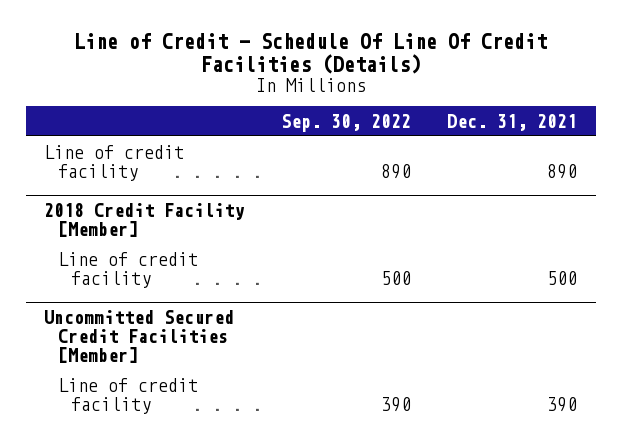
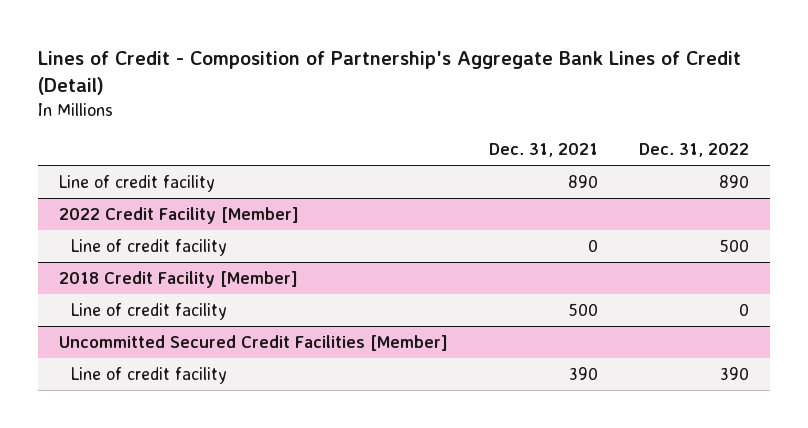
[73,32,547,74] Line of Credit - Schedule Of Line Of Credit Facilities (Details) -> [38,51,742,96] Lines of Credit - Composition of Partnership's Aggregate Bank Lines of Credit (Detail)
[280,113,411,132] Sep. 30, 2022 -> none
none -> [639,143,750,158] Dec. 31, 2022
none -> [58,206,299,224] 2022 Credit Facility [Member]
none -> [71,238,228,256] Line of credit facility

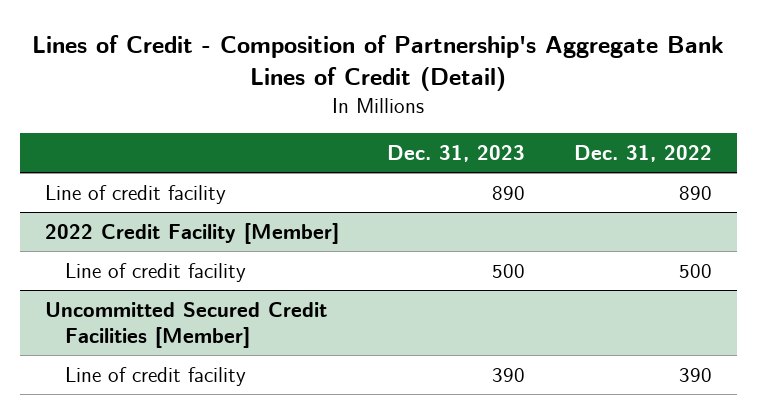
[488,143,598,158] Dec. 31, 2021 -> none
none -> [387,145,526,163] Dec. 31, 2023
[58,270,298,288] 2018 Credit Facility [Member] -> none
[71,302,228,320] Line of credit facility -> none

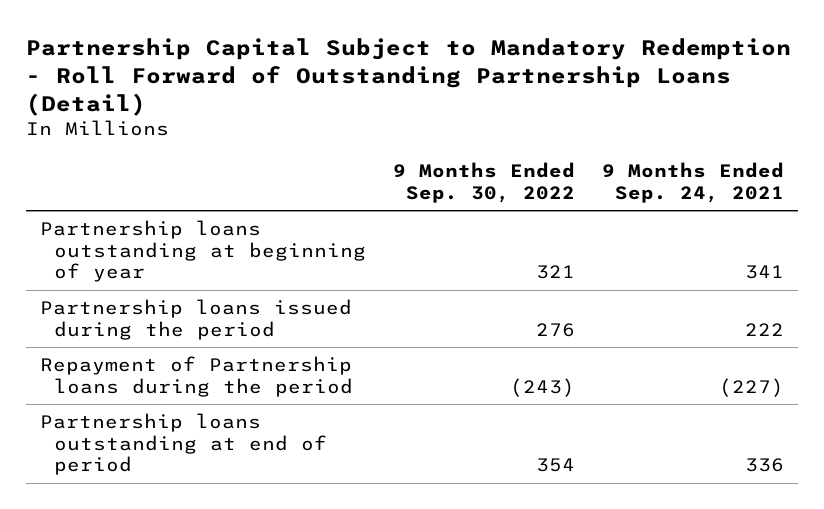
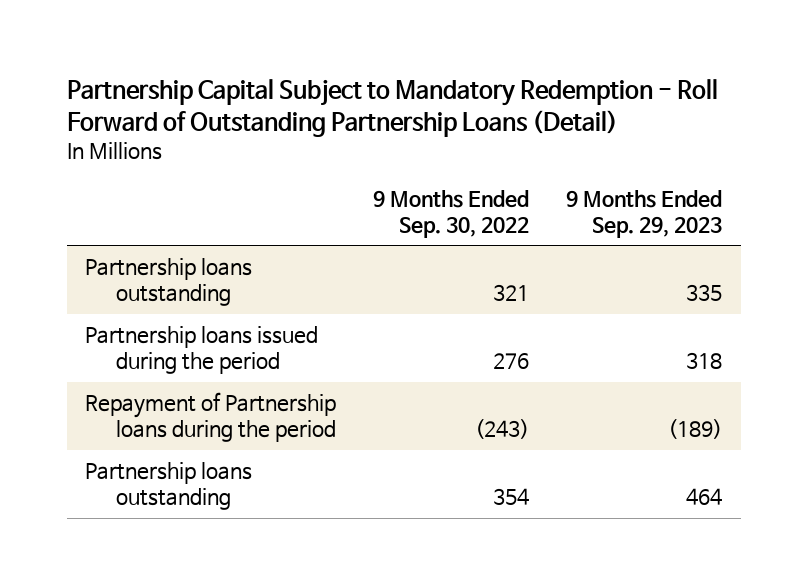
[602,162,785,204] 9 Months Ended Sep. 24, 2021 -> none
none -> [566,190,723,238] 9 Months Ended Sep. 29, 2023
[39,219,367,283] Partnership loans outstanding at beginning of year -> [85,258,253,306] Partnership loans outstanding
[39,412,328,476] Partnership loans outstanding at end of period -> [85,462,253,510] Partnership loans outstanding

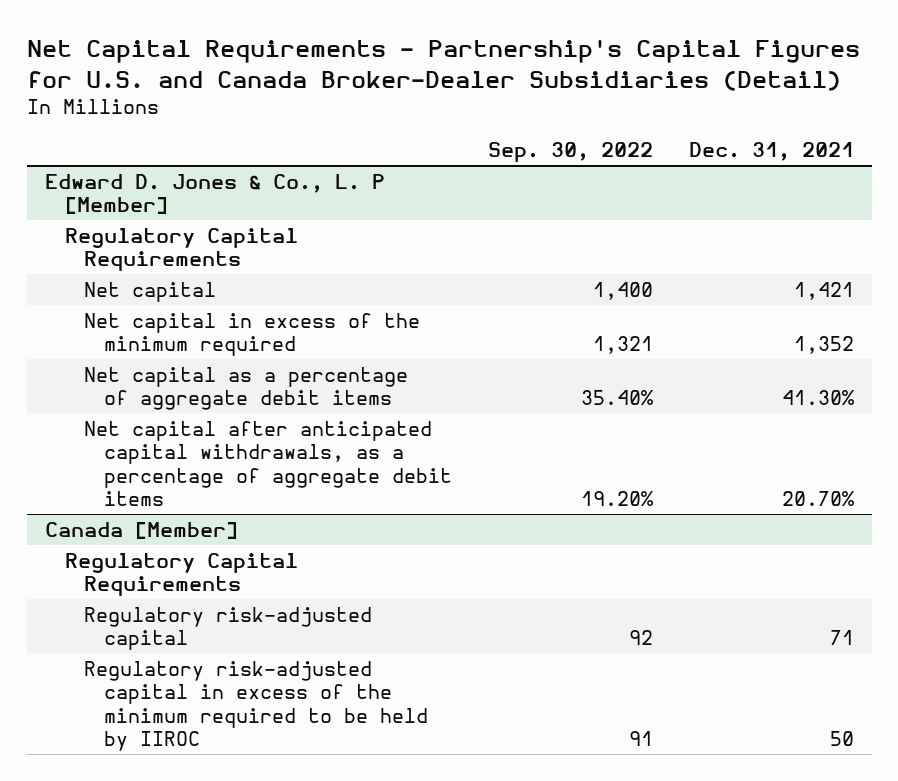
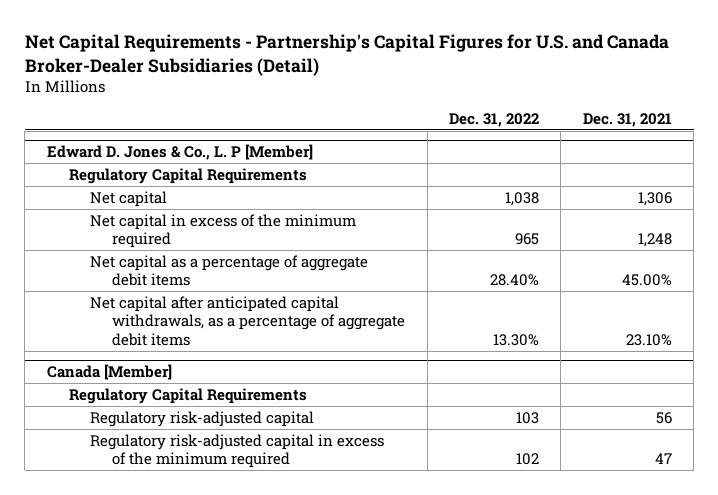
[487,142,653,163] Sep. 30, 2022 -> none
none -> [449,113,540,128] Dec. 31, 2022
[793,281,854,300] 1,421 -> [637,191,672,206] 1,306
[793,336,854,355] 1,352 -> [637,233,672,248] 1,248
[781,390,855,406] 41.30% -> [621,274,672,287] 45.00%
[781,490,855,506] 20.70% -> [625,334,672,347] 23.10%
[829,630,854,646] 71 -> [655,411,672,424] 56
[84,660,429,751] Regulatory risk-adjusted capital in excess of the minimum required to be held by IIROC -> [90,433,385,469] Regulatory risk-adjusted capital in excess of the minimum required
[829,730,854,746] 50 -> [654,453,672,465] 47

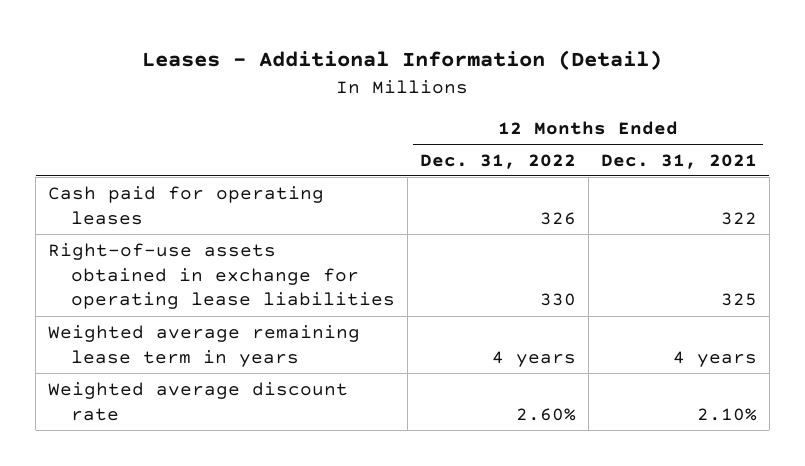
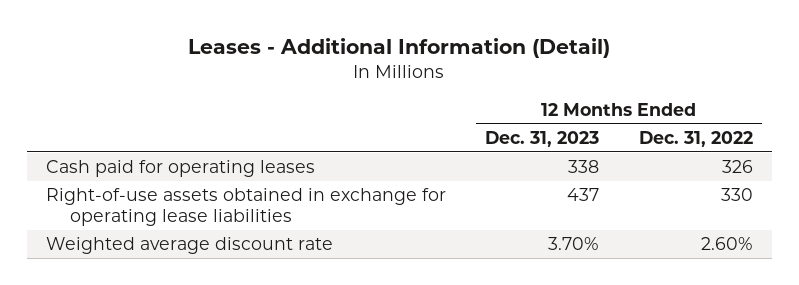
[600,153,757,169] Dec. 31, 2021 -> none
none -> [485,130,600,147] Dec. 31, 2023
[48,324,361,367] Weighted average remaining lease term in years -> none

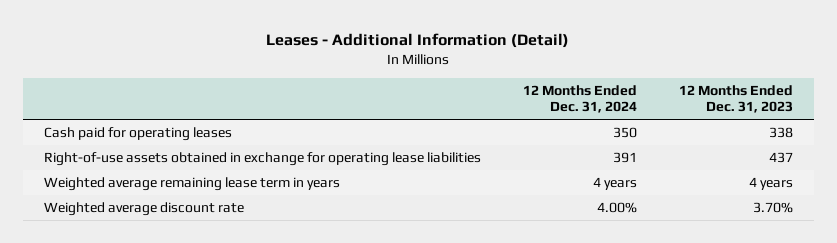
[638,130,753,147] Dec. 31, 2022 -> none
none -> [522,84,637,114] 12 Months Ended Dec. 31, 2024
none -> [43,177,340,192] Weighted average remaining lease term in years

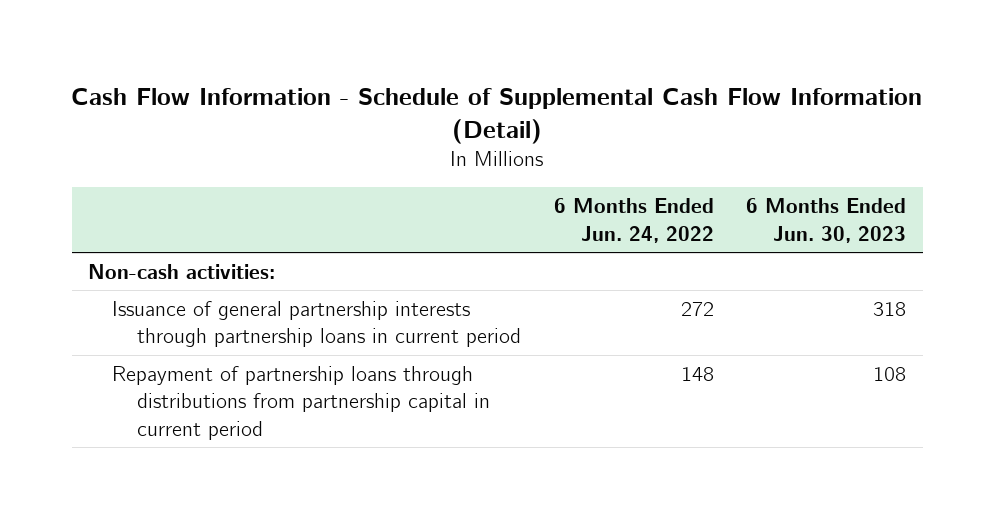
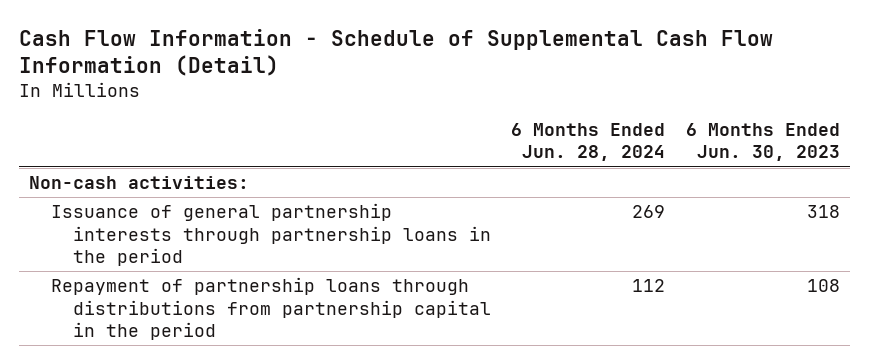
[553,198,714,243] 6 Months Ended Jun. 24, 2022 -> none
none -> [511,122,666,162] 6 Months Ended Jun. 28, 2024
[112,301,521,348] Issuance of general partnership interests through partnership loans in current period -> [50,203,491,267] Issuance of general partnership interests through partnership loans in the period
[112,366,490,440] Repayment of partnership loans through distributions from partnership capital in current period -> [50,277,491,341] Repayment of partnership loans through distributions from partnership capital in the period

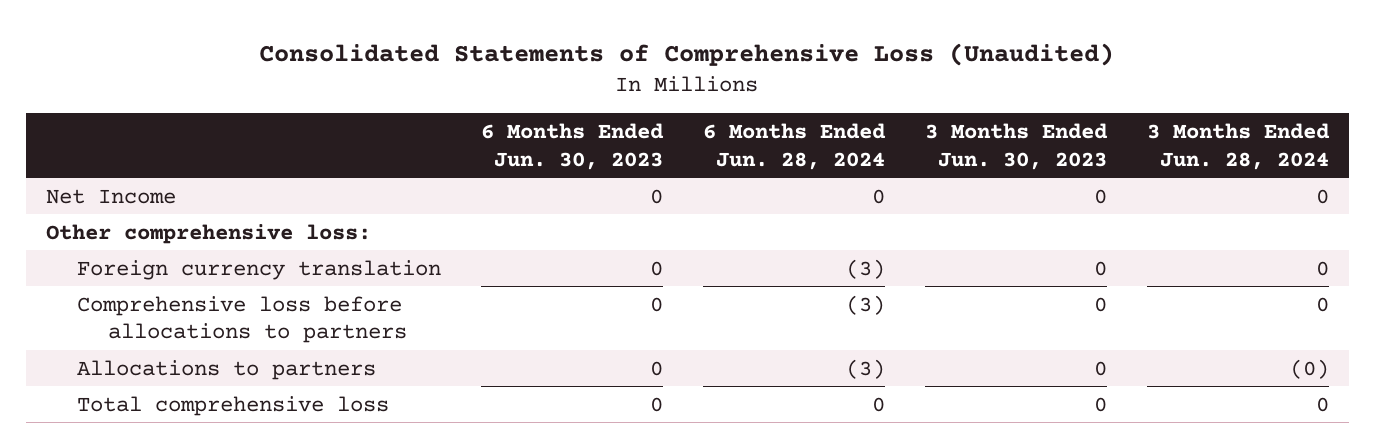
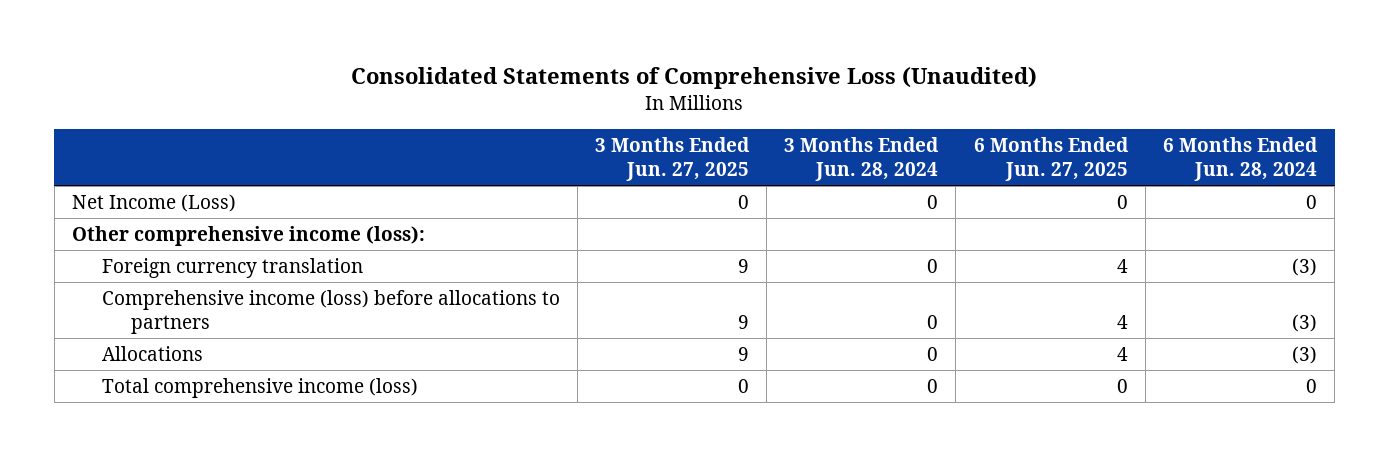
[481,122,665,170] 6 Months Ended Jun. 30, 2023 -> none
[924,122,1108,170] 3 Months Ended Jun. 30, 2023 -> none
none -> [594,136,750,181] 3 Months Ended Jun. 27, 2025
none -> [973,136,1129,181] 6 Months Ended Jun. 27, 2025
[45,188,176,204] Net Income -> [71,194,236,213] Net Income (Loss)
[45,223,371,244] Other comprehensive loss: -> [71,226,425,247] Other comprehensive income (loss):
[77,359,377,380] Allocations to partners -> none
[77,295,408,344] Comprehensive loss before allocations to partners -> [101,290,560,334] Comprehensive income (loss) before allocations to partners
none -> [101,346,203,362] Allocations
[77,395,390,416] Total comprehensive loss -> [101,378,418,399] Total comprehensive income (loss)

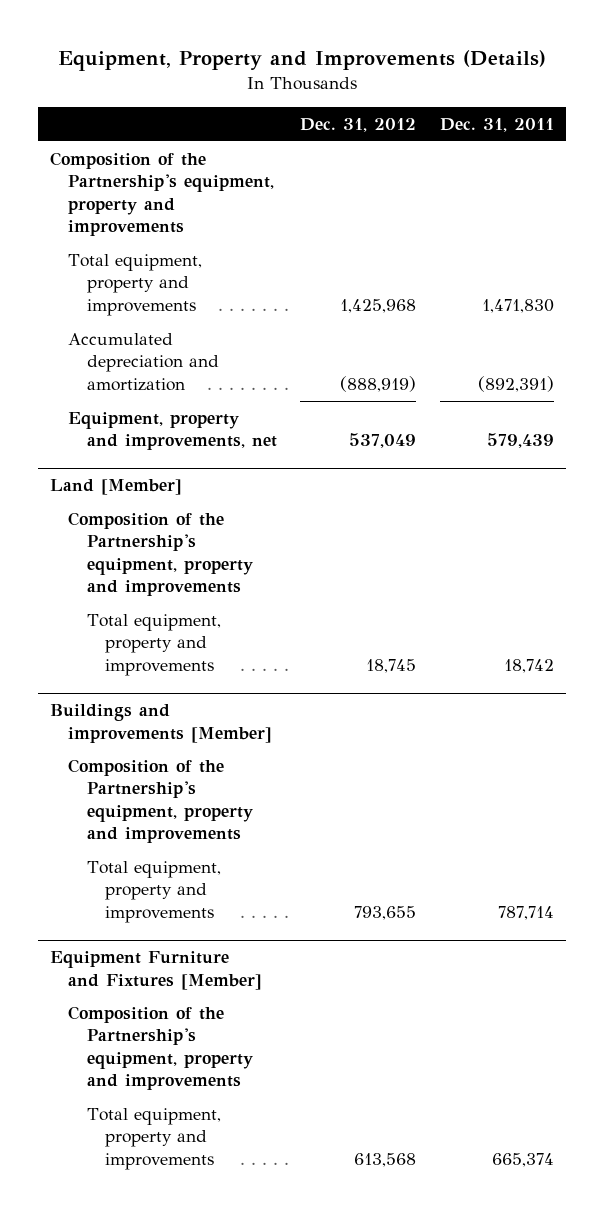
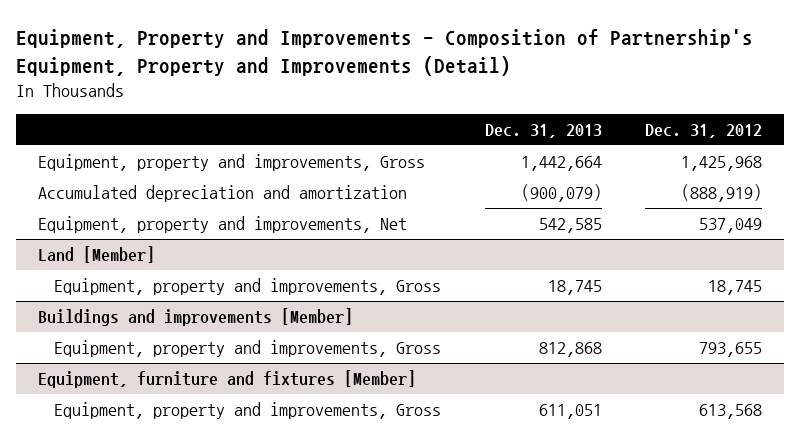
[57,50,546,72] Equipment, Property and Improvements (Details) -> [16,29,754,76] Equipment, Property and Improvements - Composition of Partnership's Equipment, Property and Improvements (Detail)
[439,117,554,132] Dec. 31, 2011 -> none
none -> [484,124,602,139] Dec. 31, 2013
[49,151,275,237] Composition of the Partnership's equipment, property and improvements -> none
[68,253,203,316] Total equipment, property and improvements -> [38,154,426,172] Equipment, property and improvements, Gross
[68,411,277,451] Equipment, property and improvements, net -> [38,216,408,234] Equipment, property and improvements, Net
[68,511,253,597] Composition of the Partnership's equipment, property and improvements -> none
[86,613,221,676] Total equipment, property and improvements -> [54,278,442,296] Equipment, property and improvements, Gross
[68,758,253,844] Composition of the Partnership's equipment, property and improvements -> none
[68,1005,253,1091] Composition of the Partnership's equipment, property and improvements -> none
[86,860,221,923] Total equipment, property and improvements -> [54,340,442,358] Equipment, property and improvements, Gross
[49,951,263,990] Equipment Furniture and Fixtures [Member] -> [38,370,417,389] Equipment, furniture and fixtures [Member]
[86,1107,221,1170] Total equipment, property and improvements -> [54,402,442,420] Equipment, property and improvements, Gross

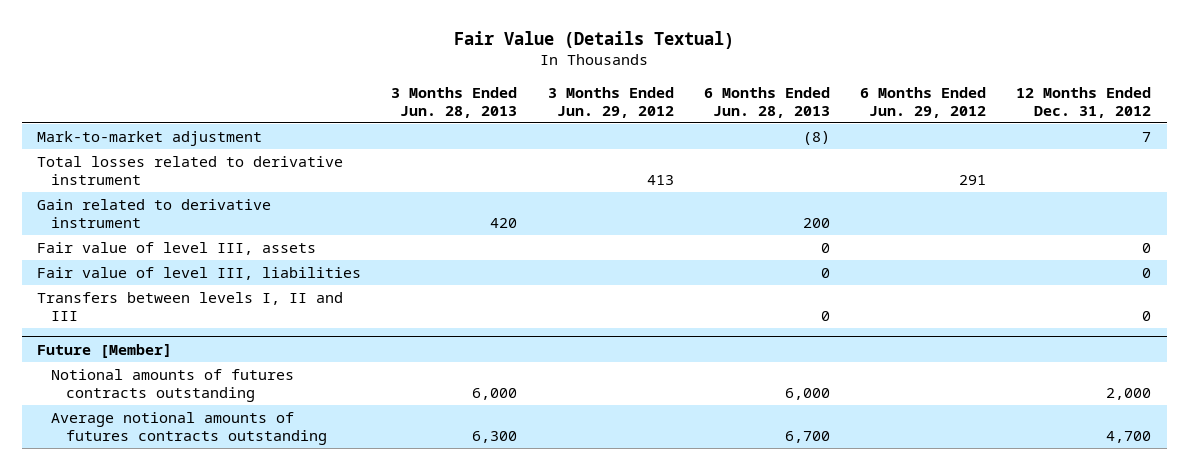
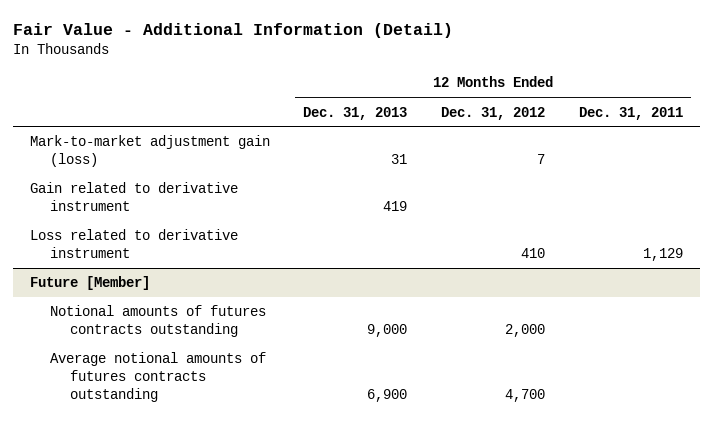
[454,30,735,49] Fair Value (Details Textual) -> [12,22,453,38] Fair Value - Additional Information (Detail)
[391,86,518,118] 3 Months Ended Jun. 28, 2013 -> none
[547,86,674,118] 3 Months Ended Jun. 29, 2012 -> none
[703,86,830,118] 6 Months Ended Jun. 28, 2013 -> none
[860,86,987,118] 6 Months Ended Jun. 29, 2012 -> none
none -> [303,106,408,120] Dec. 31, 2013
none -> [578,106,683,120] Dec. 31, 2011
[36,155,343,185] Total losses related to derivative instrument -> none
[36,130,262,146] Mark-to-market adjustment -> [29,135,270,168] Mark-to-market adjustment gain (loss)
[36,241,316,255] Fair value of level III, assets -> none
[36,266,361,280] Fair value of level III, liabilities -> none
[36,291,343,321] Transfers between levels I, II and III -> none
none -> [29,229,238,259] Loss related to derivative instrument

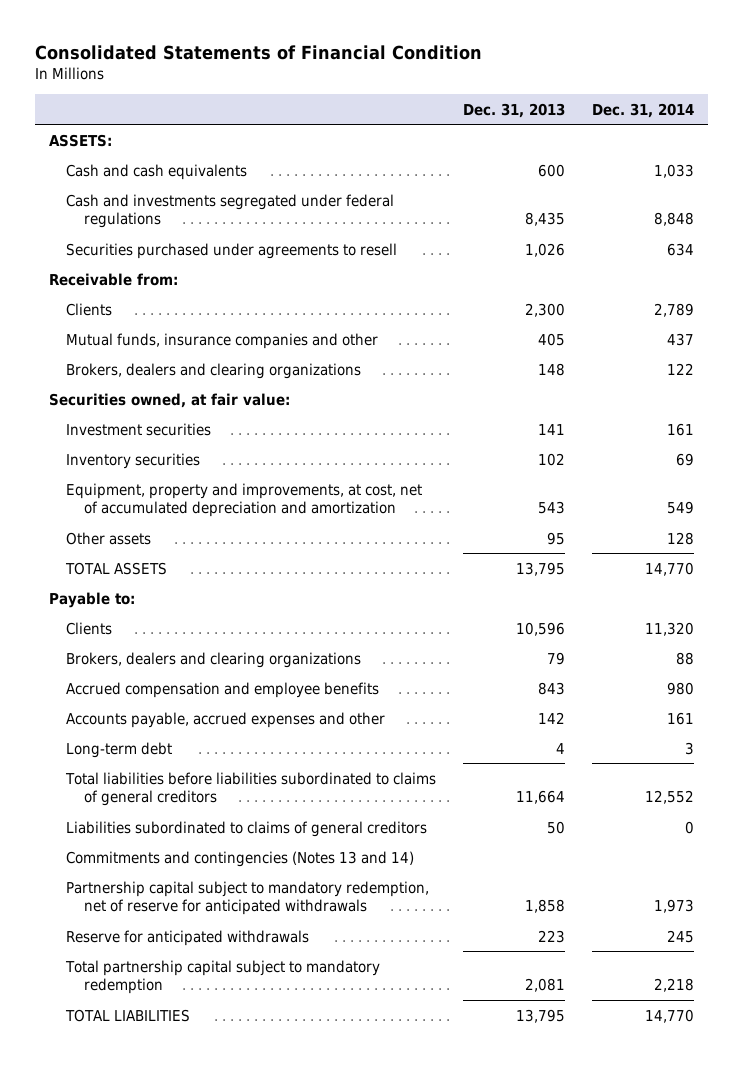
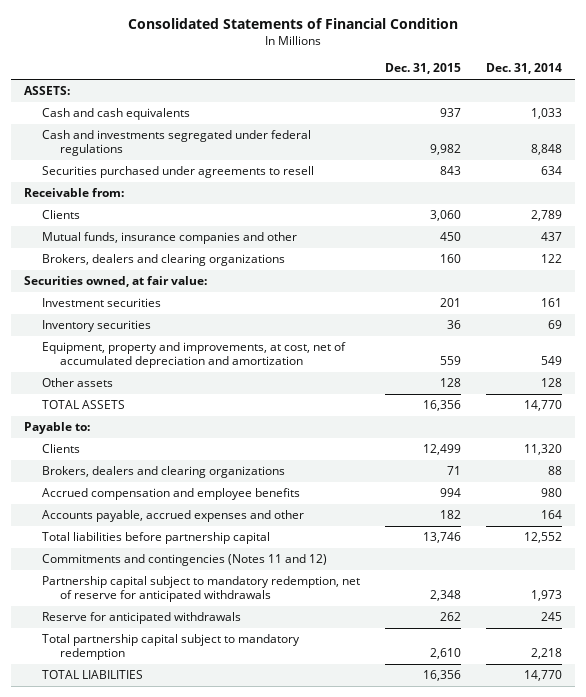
[463,102,566,118] Dec. 31, 2013 -> none
none -> [385,63,462,75] Dec. 31, 2015
[66,741,173,758] Long-term debt -> none
[66,820,428,837] Liabilities subordinated to claims of general creditors -> none
[667,711,695,725] 161 -> [541,510,563,520] 164
[65,771,437,807] Total liabilities before liabilities subordinated to claims of general creditors -> [42,532,271,545] Total liabilities before partnership capital
[66,850,415,867] Commitments and contingencies (Notes 13 and 14) -> [42,554,328,567] Commitments and contingencies (Notes 11 and 12)

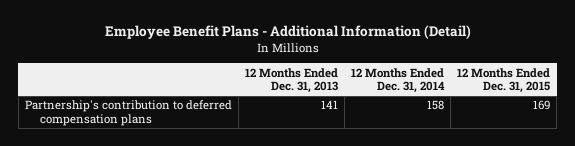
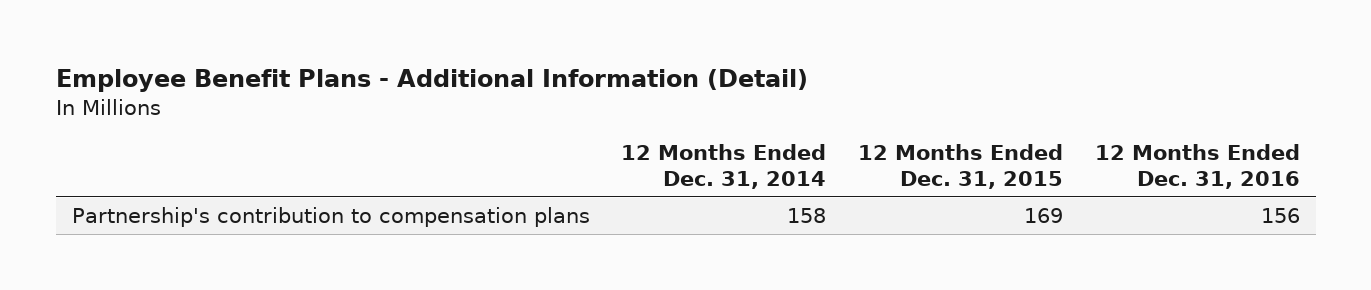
[245,67,339,94] 12 Months Ended Dec. 31, 2013 -> none
none -> [1094,144,1300,190] 12 Months Ended Dec. 31, 2016
[24,100,232,126] Partnership's contribution to deferred compensation plans -> [71,207,590,228] Partnership's contribution to compensation plans

